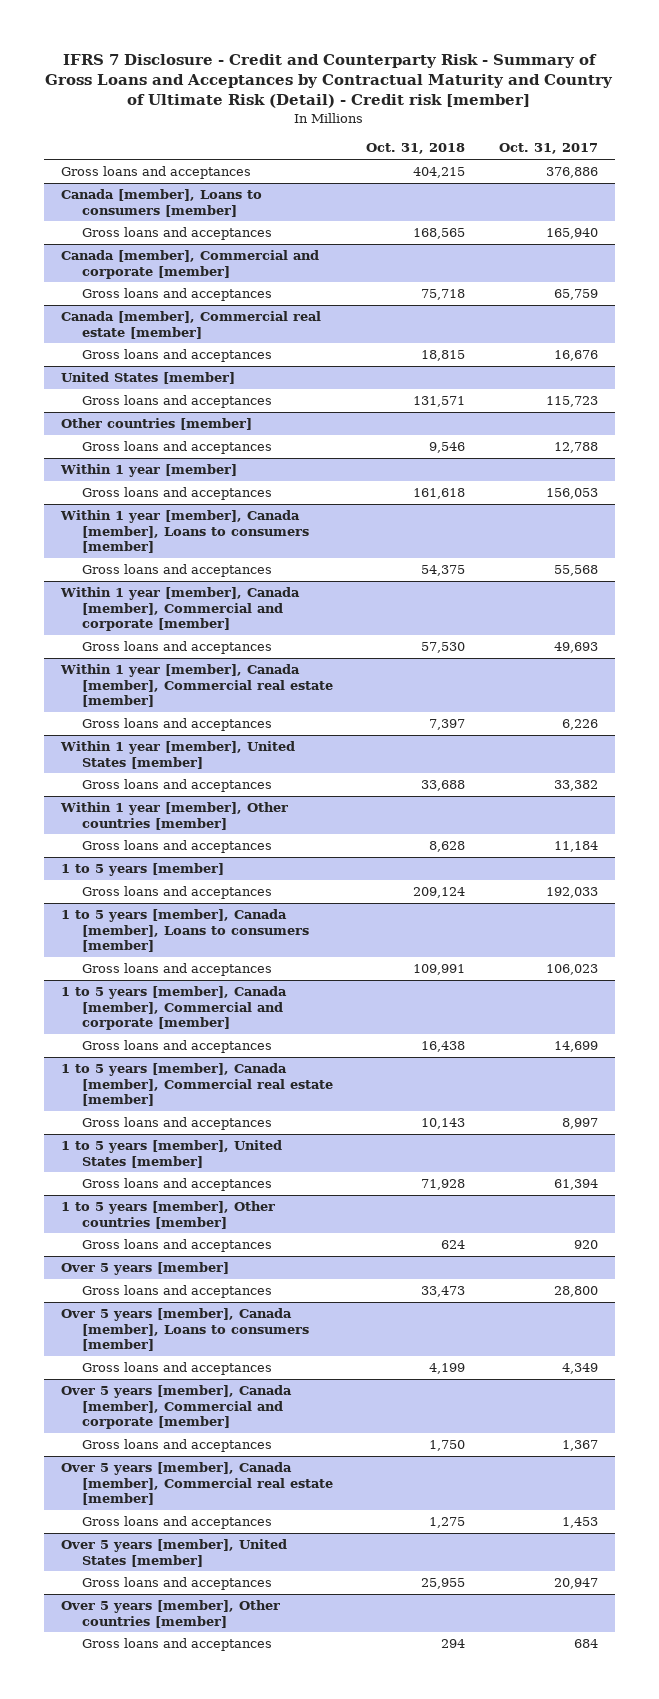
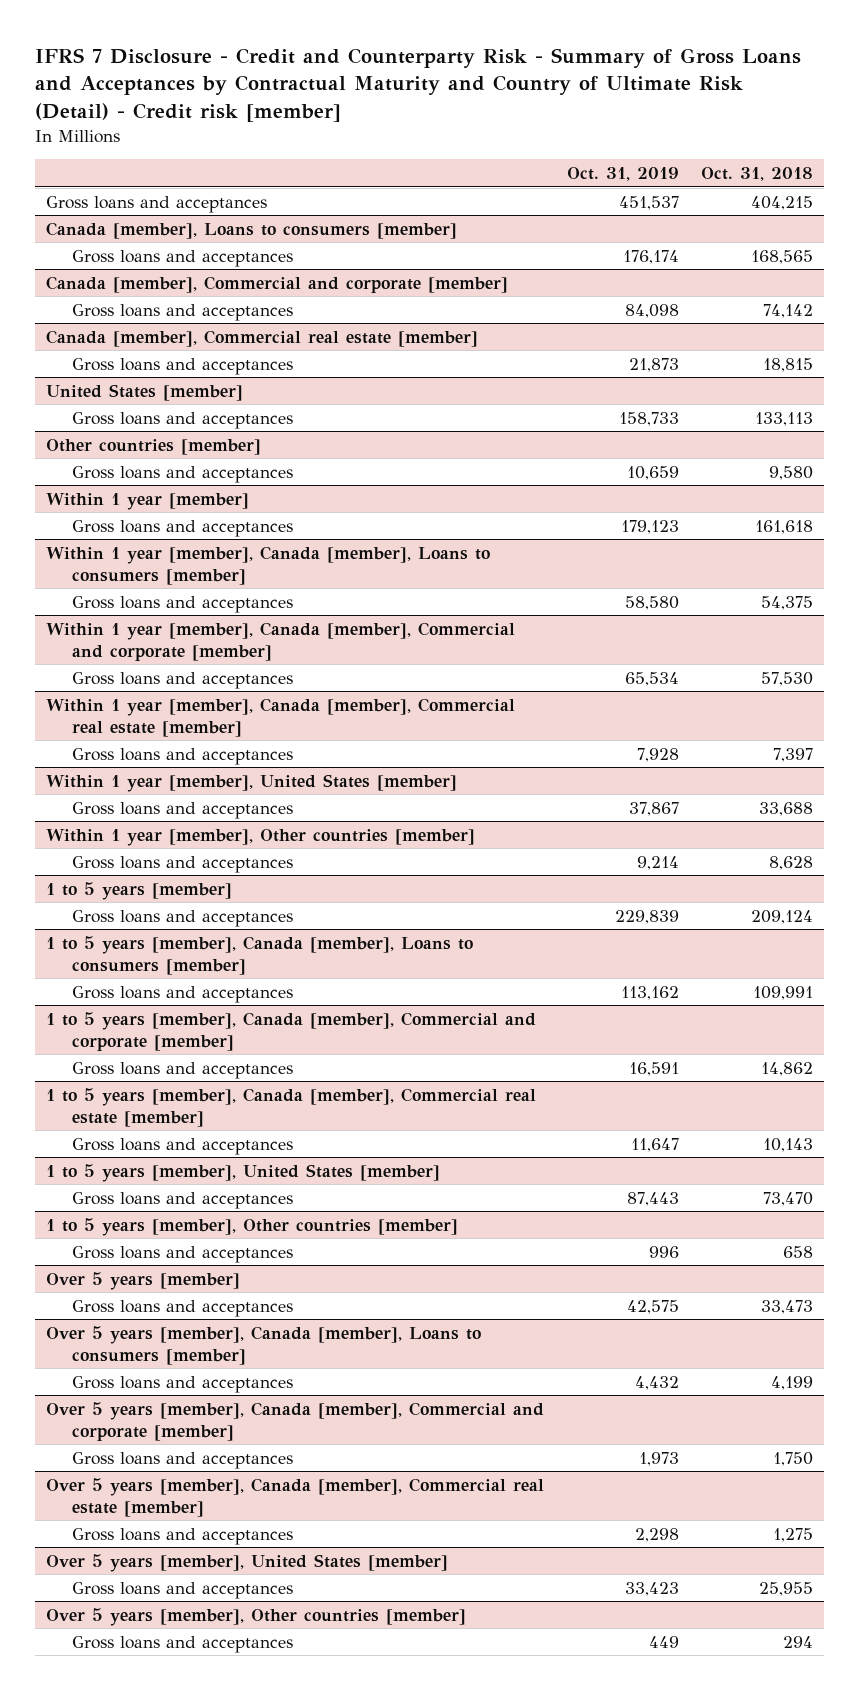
[498,143,598,155] Oct. 31, 2017 -> none
none -> [566,167,679,182] Oct. 31, 2019
[421,289,466,301] 75,718 -> [763,303,814,318] 74,142
[413,396,466,408] 131,571 -> [755,411,814,426] 133,113
[429,442,466,454] 9,546 -> [769,465,814,480] 9,580
[421,1041,466,1053] 16,438 -> [761,1061,814,1076] 14,862
[421,1179,466,1191] 71,928 -> [763,1191,814,1206] 73,470
[441,1240,466,1250] 624 -> [783,1245,814,1258] 658

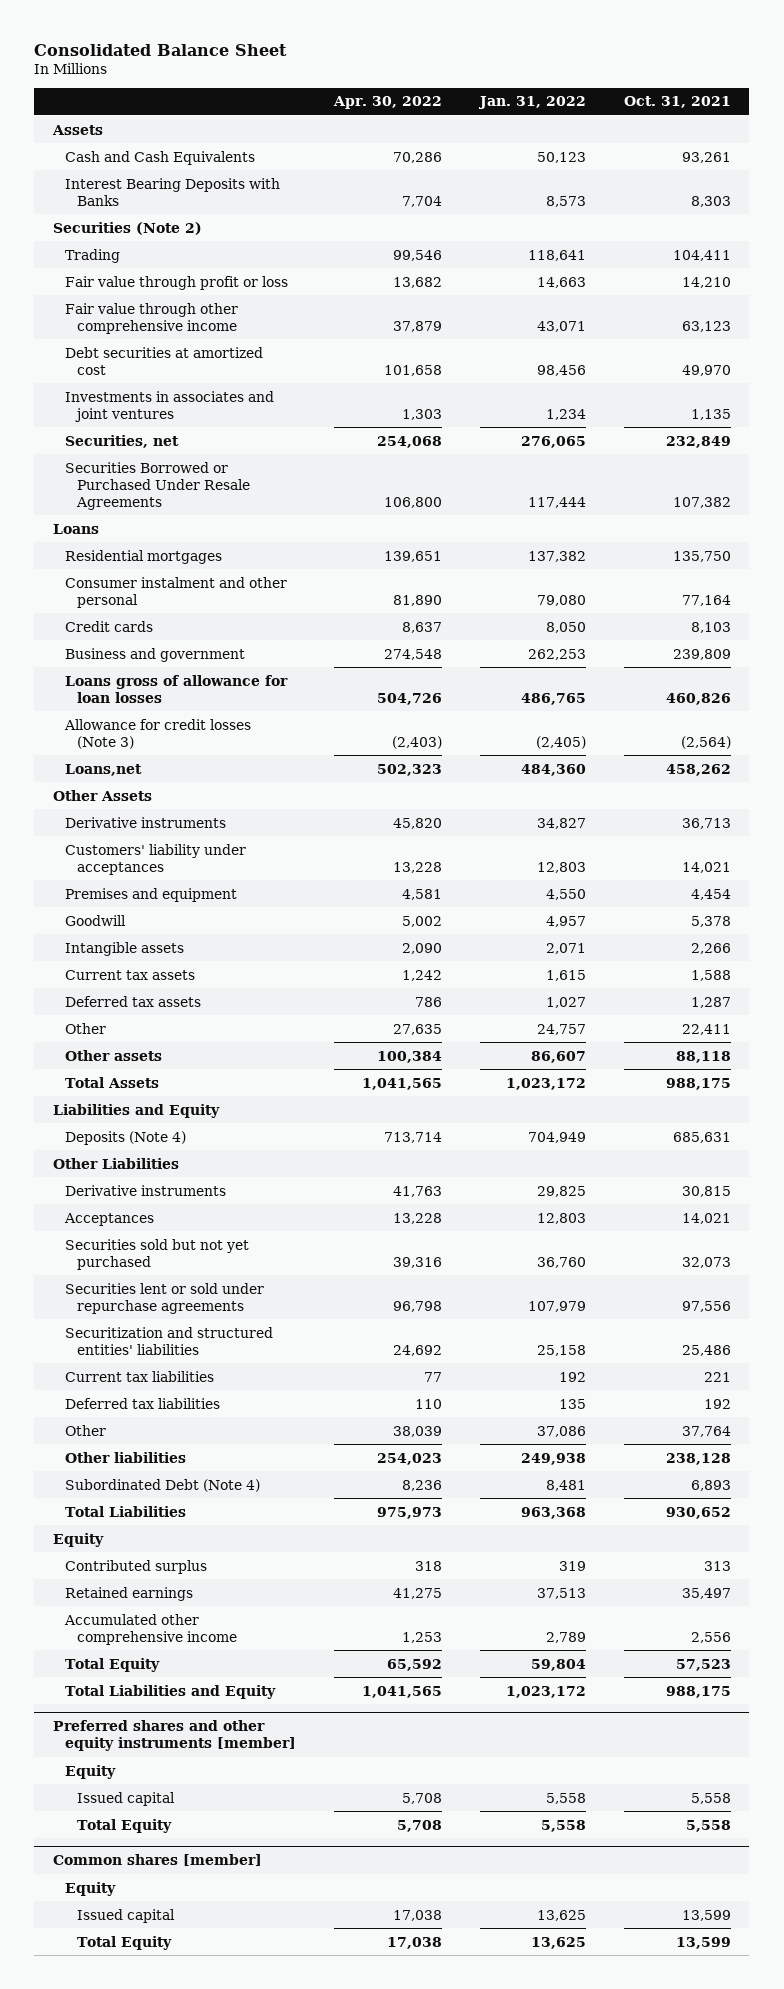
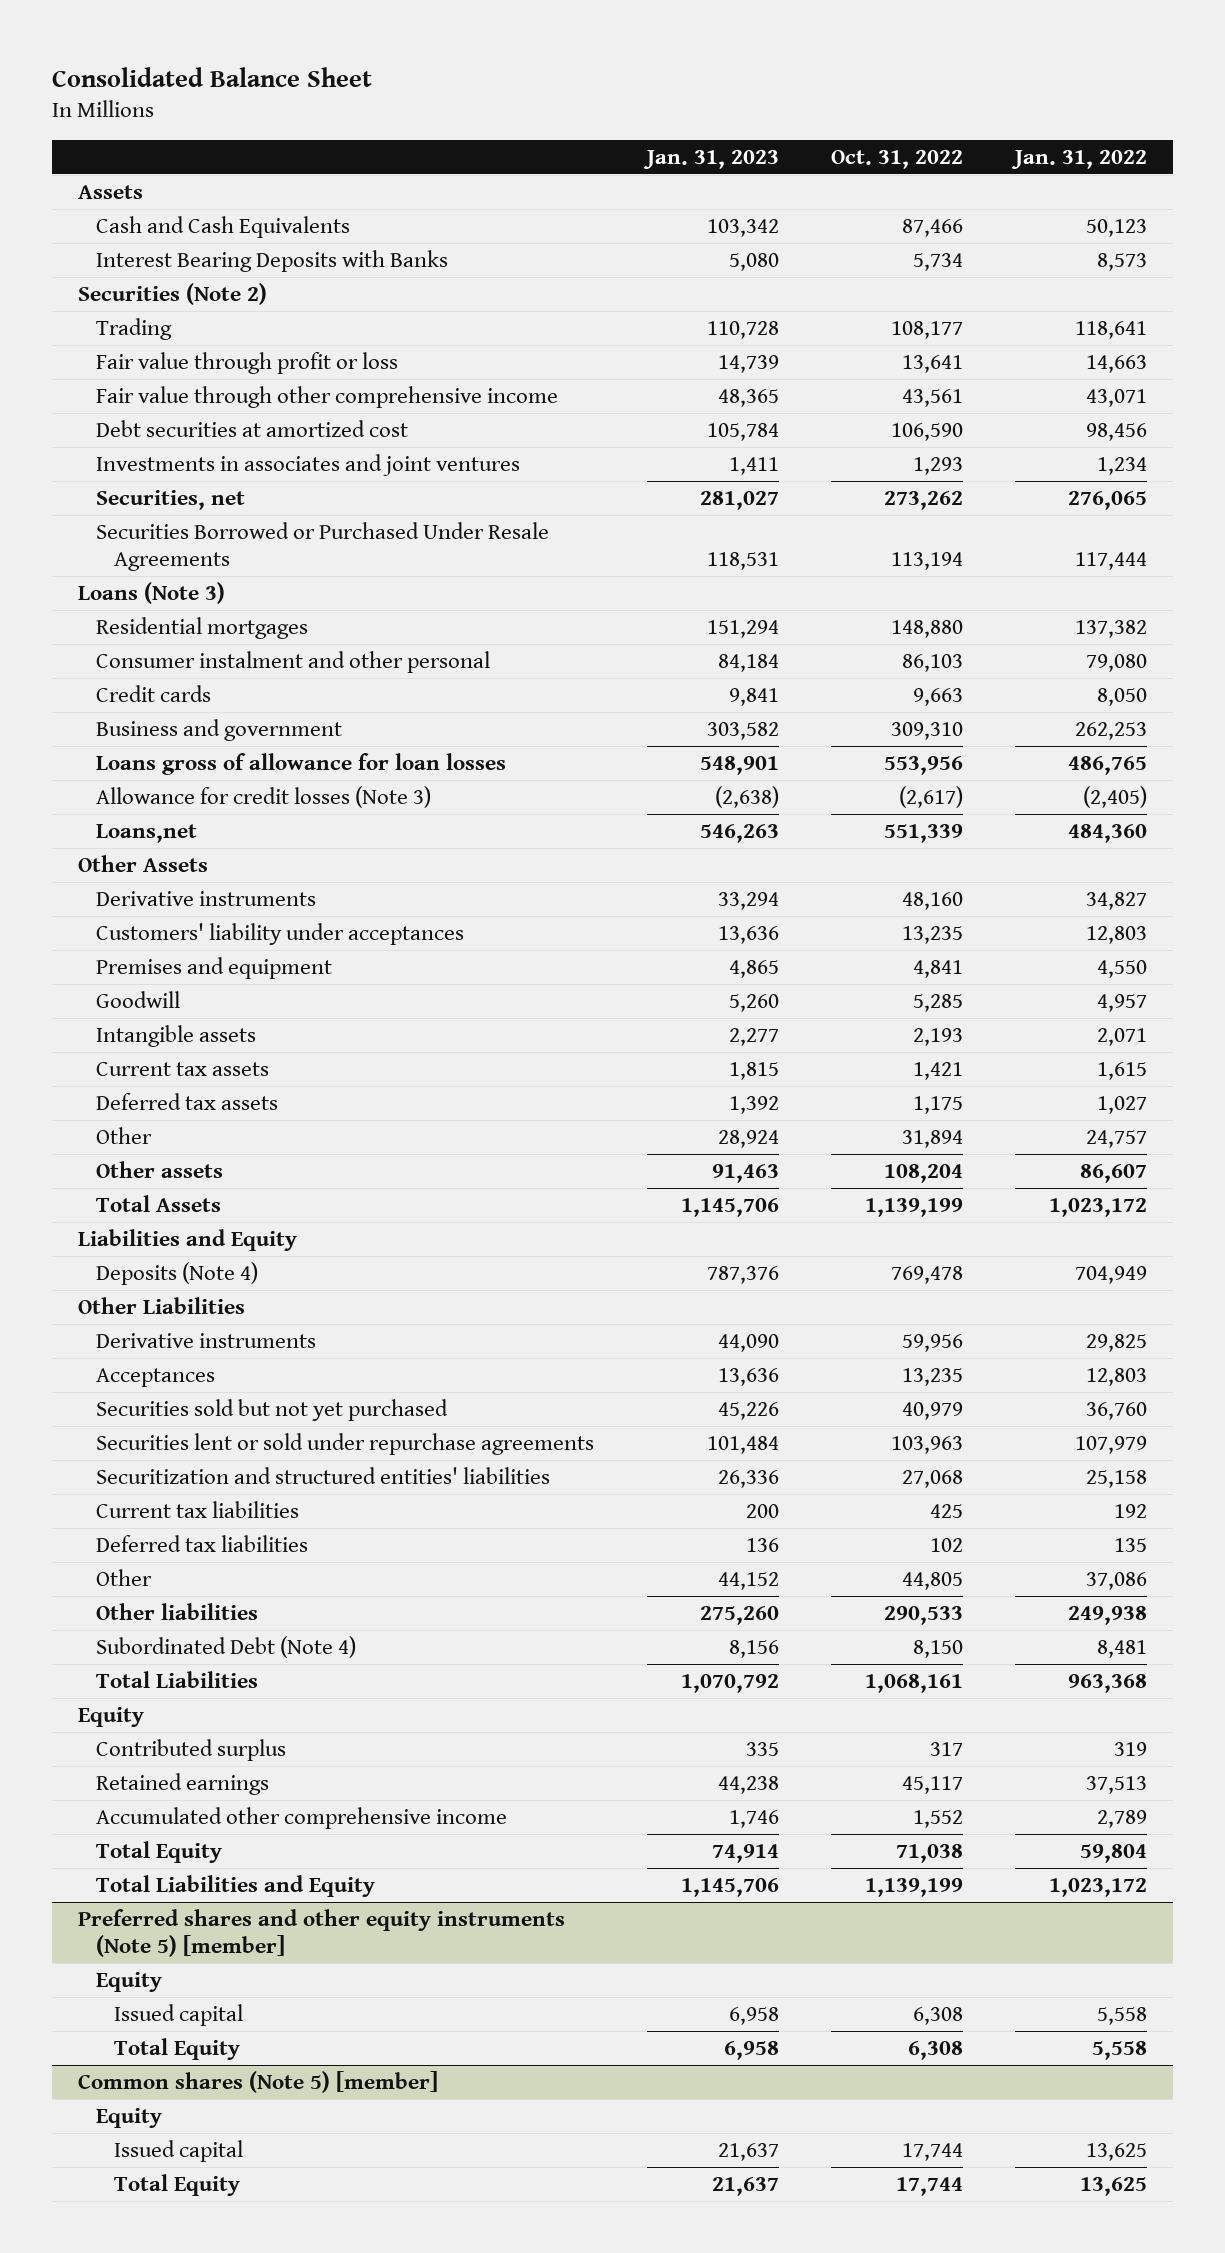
[333,96,443,110] Apr. 30, 2022 -> none
[623,96,731,109] Oct. 31, 2021 -> none
none -> [642,149,779,169] Jan. 31, 2023
none -> [830,149,963,169] Oct. 31, 2022
[53,523,100,534] Loans -> [77,581,225,604] Loans (Note 3)
[53,1720,297,1752] Preferred shares and other equity instruments [member] -> [77,1908,565,1957] Preferred shares and other equity instruments (Note 5) [member]
[53,1854,263,1867] Common shares [member] -> [77,2070,438,2093] Common shares (Note 5) [member]

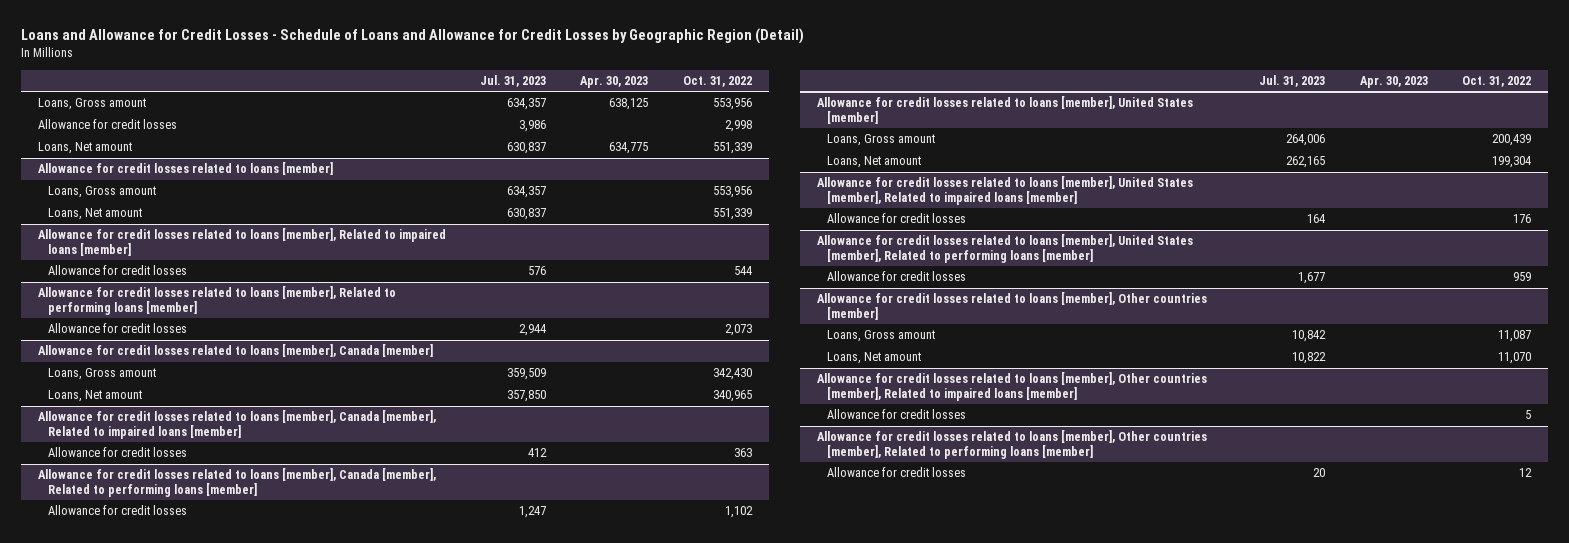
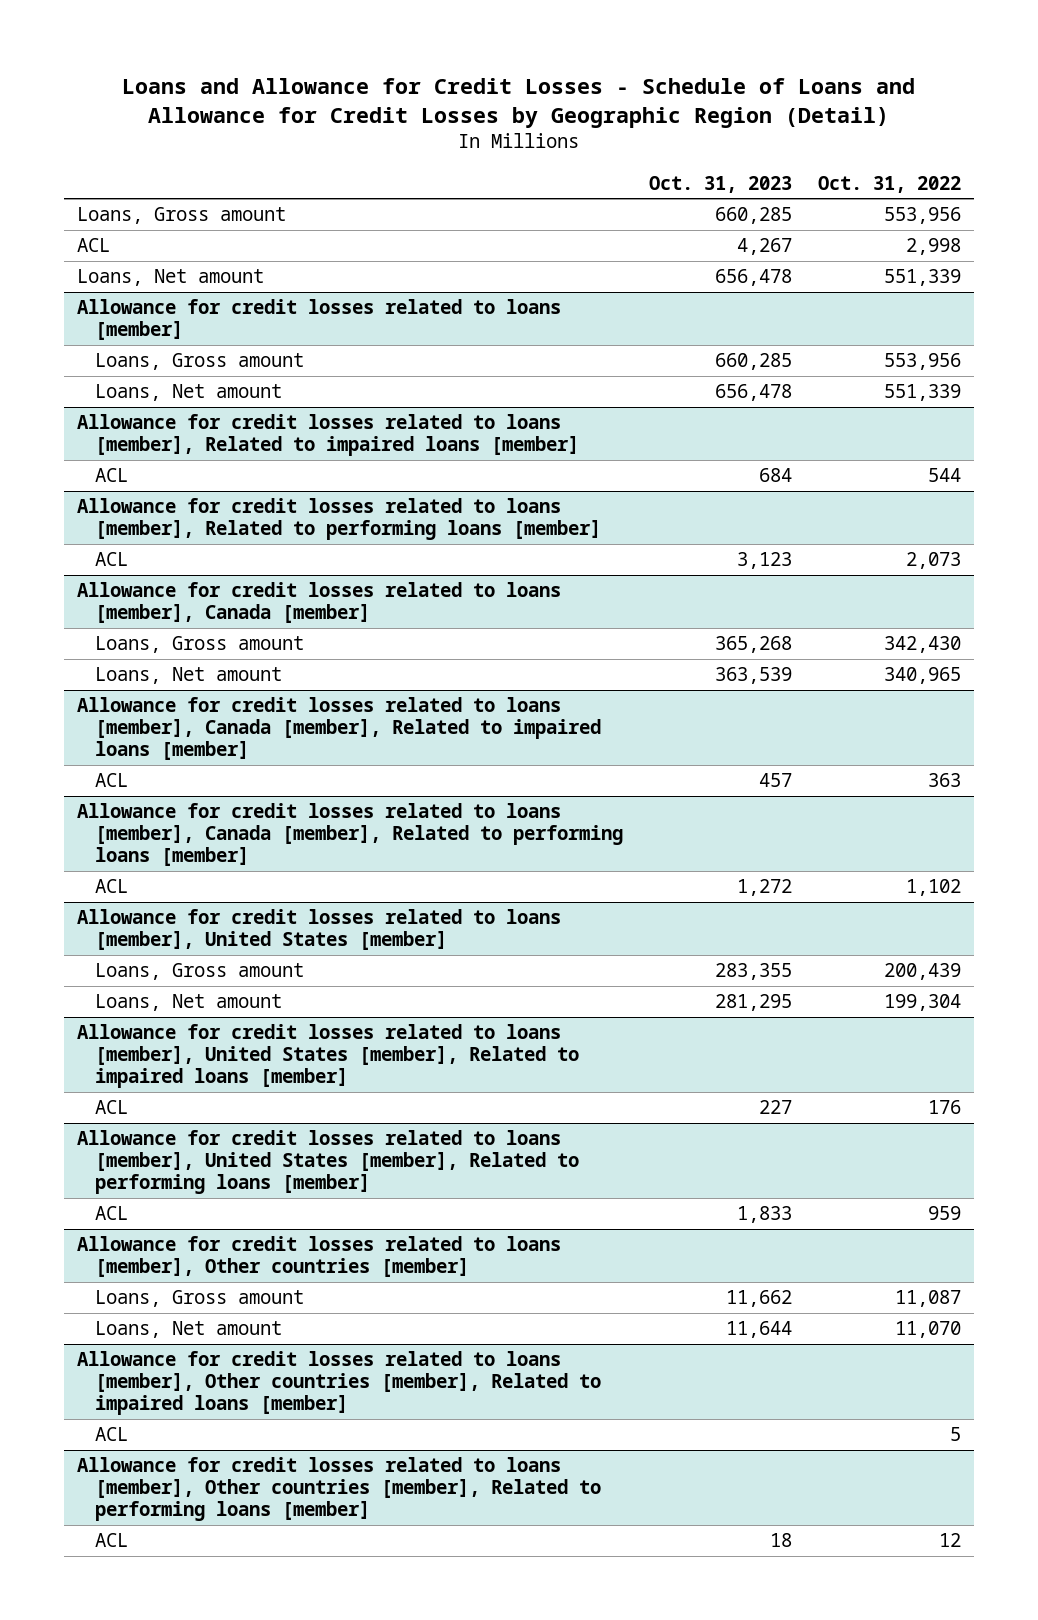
[480,74,547,87] Jul. 31, 2023 -> none
[580,75,649,88] Apr. 30, 2023 -> none
none -> [649,175,793,193] Oct. 31, 2023
[37,119,177,130] Allowance for credit losses -> [77,238,111,253] ACL
[47,265,187,276] Allowance for credit losses -> [95,468,129,483] ACL
[47,323,187,334] Allowance for credit losses -> [95,552,129,567] ACL
[47,447,187,458] Allowance for credit losses -> [95,773,129,788] ACL
[47,505,187,516] Allowance for credit losses -> [95,879,129,894] ACL
[827,213,967,224] Allowance for credit losses -> [95,1100,129,1115] ACL
[827,271,967,282] Allowance for credit losses -> [95,1206,129,1221] ACL
[827,409,967,420] Allowance for credit losses -> [95,1427,129,1442] ACL
[827,467,967,478] Allowance for credit losses -> [95,1533,129,1548] ACL

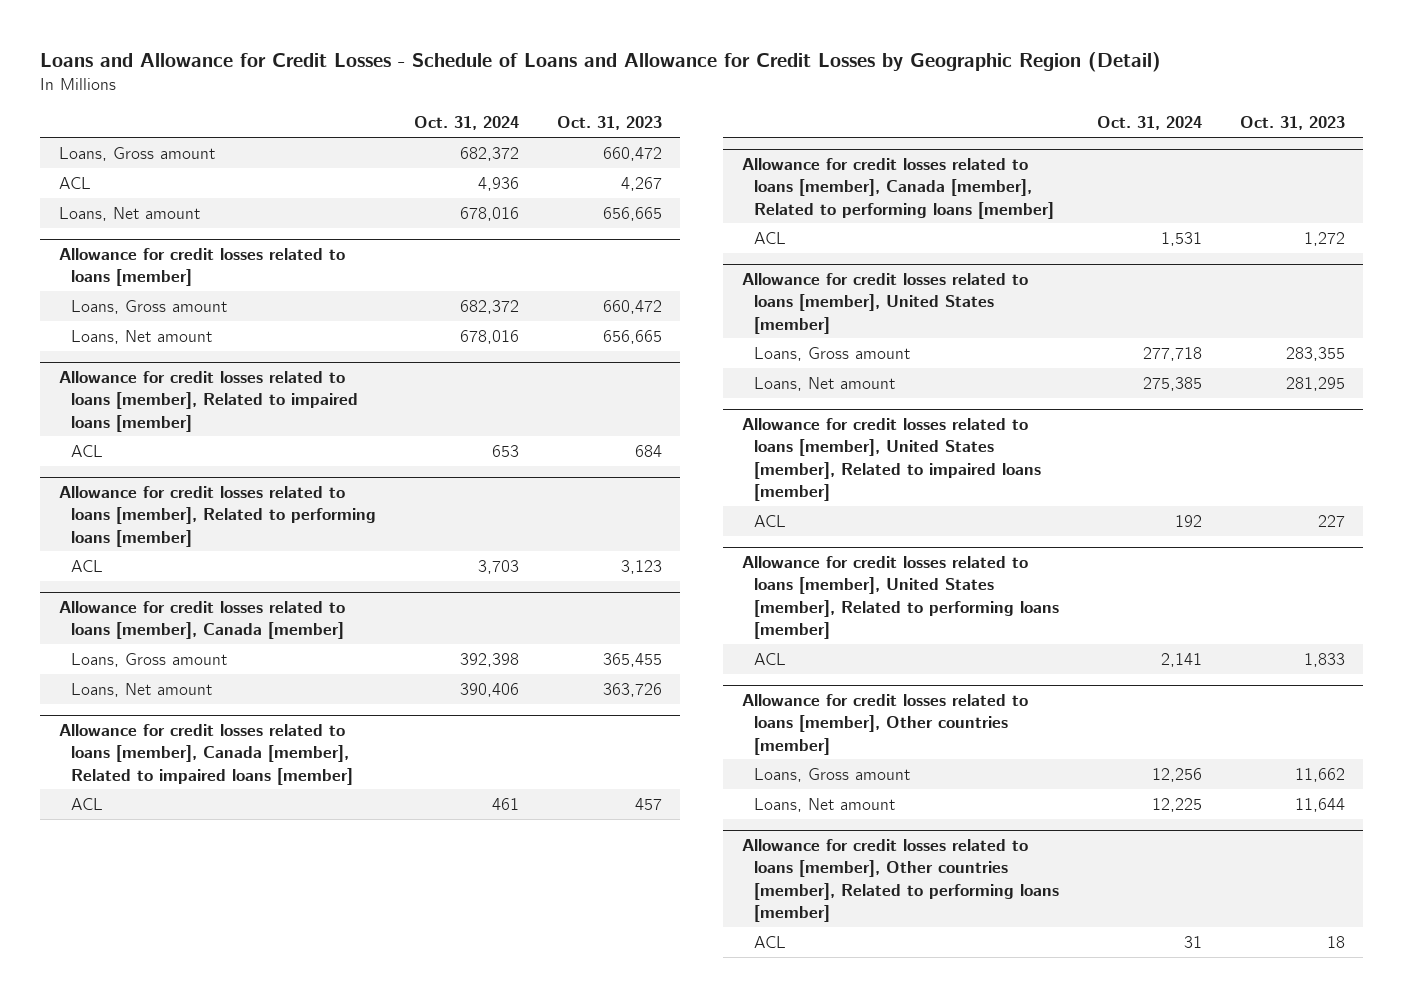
[818,175,962,193] Oct. 31, 2022 -> none
none -> [413,116,519,131] Oct. 31, 2024
[715,207,793,225] 660,285 -> [602,146,662,161] 660,472
[715,269,793,287] 656,478 -> [602,206,662,221] 656,665
[715,353,793,371] 660,285 -> [602,299,662,314] 660,472
[715,384,793,402] 656,478 -> [602,329,662,344] 656,665
[715,636,793,654] 365,268 -> [602,652,662,667] 365,455
[715,667,793,685] 363,539 -> [602,682,662,697] 363,726
[77,1351,602,1415] Allowance for credit losses related to loans [member], Other countries [member], Related to impaired loans [member] -> none
[95,1427,129,1442] ACL -> none

